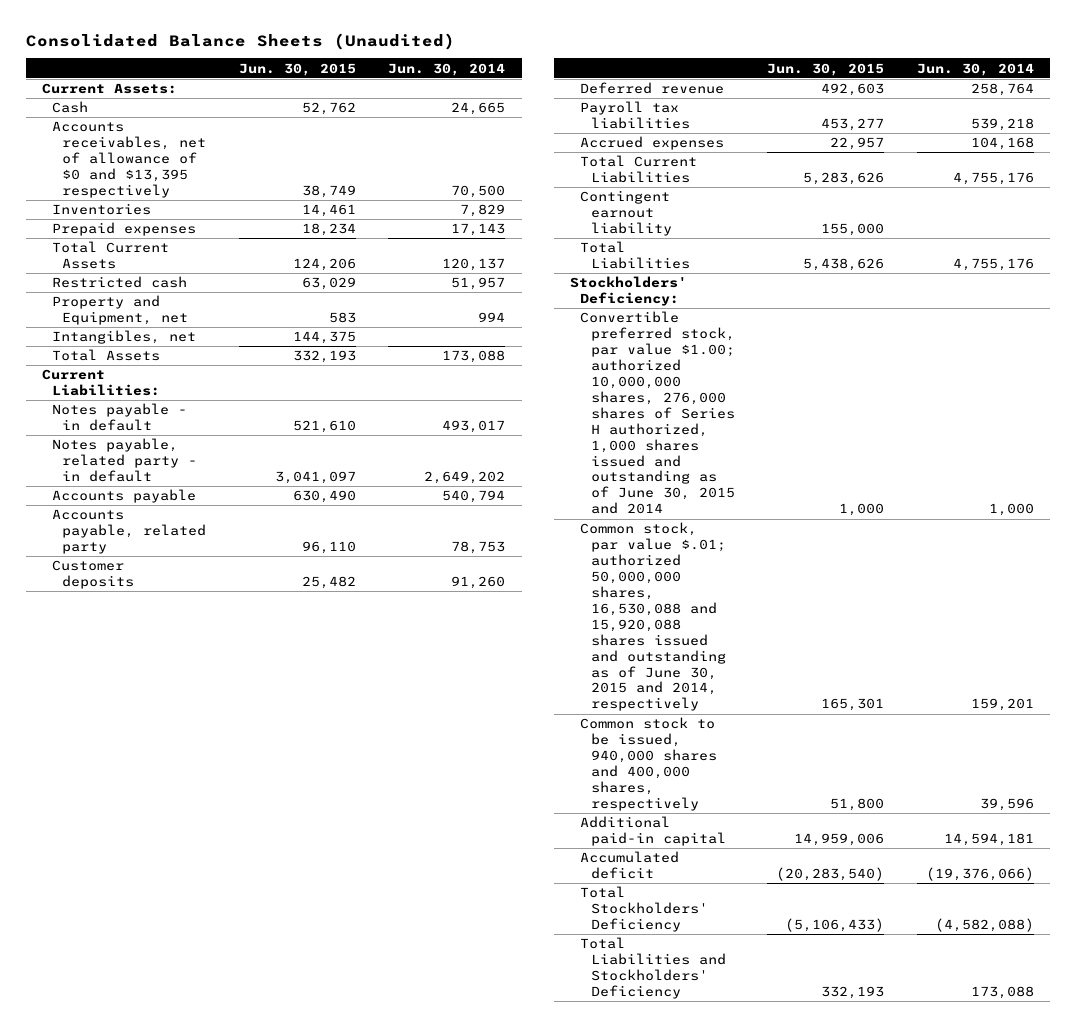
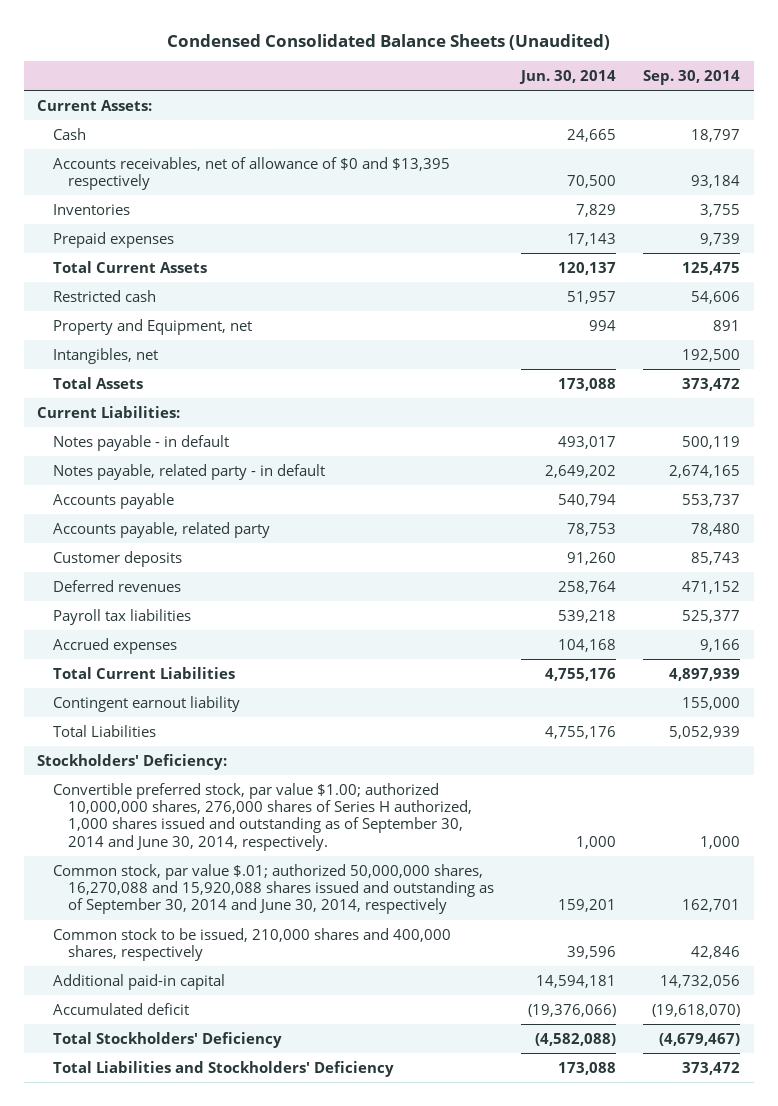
[25,32,455,50] Consolidated Balance Sheets (Unaudited) -> [166,33,610,50] Condensed Consolidated Balance Sheets (Unaudited)
[238,62,356,76] Jun. 30, 2015 -> none
none -> [643,70,741,86] Sep. 30, 2014
[580,82,725,95] Deferred revenue -> [52,579,181,592] Deferred revenues
[580,311,735,515] Convertible preferred stock, par value $1.00; authorized 10,000,000 shares, 276,000 shares of Series H authorized, 1,000 shares issued and outstanding as of June 30, 2015 and 2014 -> [52,782,473,851] Convertible preferred stock, par value $1.00; authorized 10,000,000 shares, 276,000 shares of Series H authorized, 1,000 shares issued and outstanding as of September 30, 2014 and June 30, 2014, respectively.
[580,522,726,712] Common stock, par value $.01; authorized 50,000,000 shares, 16,530,088 and 15,920,088 shares issued and outstanding as of June 30, 2015 and 2014, respectively -> [52,863,495,915] Common stock, par value $.01; authorized 50,000,000 shares, 16,270,088 and 15,920,088 shares issued and outstanding as of September 30, 2014 and June 30, 2014, respectively
[580,717,717,811] Common stock to be issued, 940,000 shares and 400,000 shares, respectively -> [52,927,451,962] Common stock to be issued, 210,000 shares and 400,000 shares, respectively

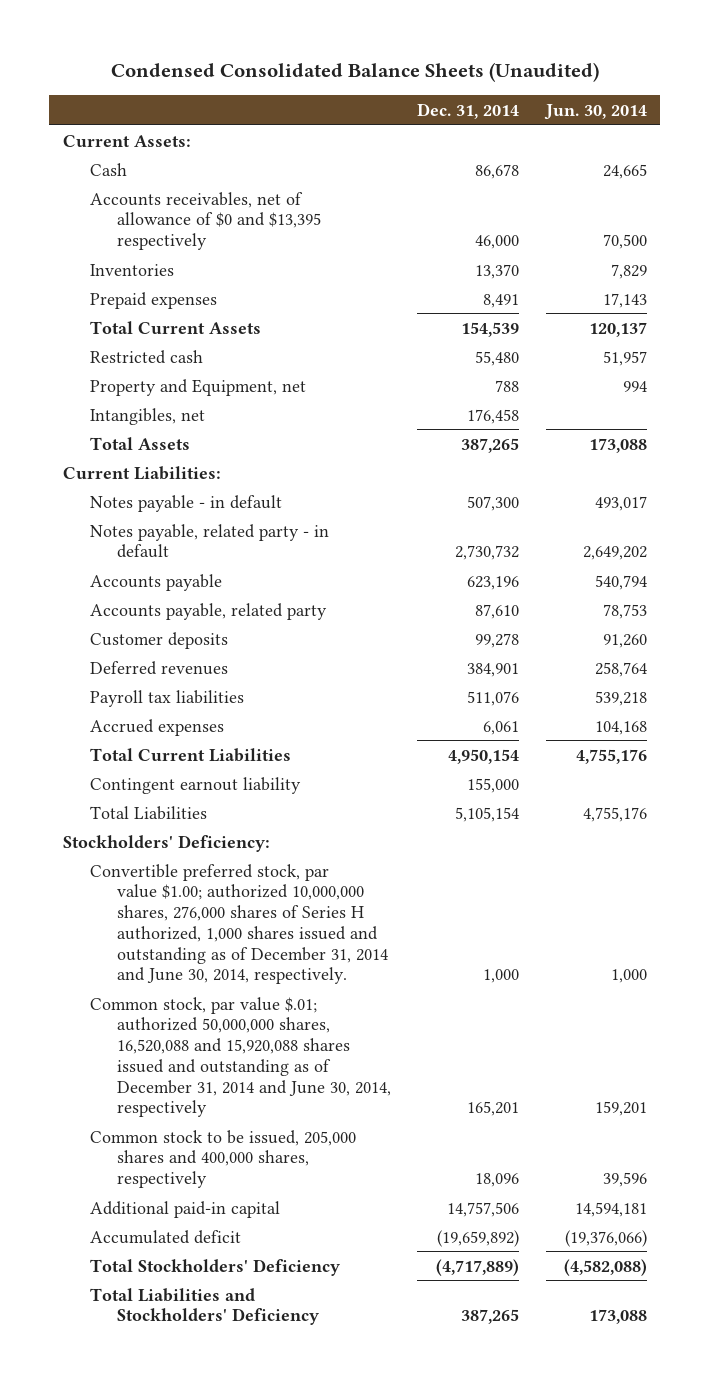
[643,70,741,86] Sep. 30, 2014 -> none
none -> [417,102,520,119] Dec. 31, 2014
[52,782,473,851] Convertible preferred stock, par value $1.00; authorized 10,000,000 shares, 276,000 shares of Series H authorized, 1,000 shares issued and outstanding as of September 30, 2014 and June 30, 2014, respectively. -> [89,863,388,985] Convertible preferred stock, par value $1.00; authorized 10,000,000 shares, 276,000 shares of Series H authorized, 1,000 shares issued and outstanding as of December 31, 2014 and June 30, 2014, respectively.
[52,863,495,915] Common stock, par value $.01; authorized 50,000,000 shares, 16,270,088 and 15,920,088 shares issued and outstanding as of September 30, 2014 and June 30, 2014, respectively -> [89,996,391,1118] Common stock, par value $.01; authorized 50,000,000 shares, 16,520,088 and 15,920,088 shares issued and outstanding as of December 31, 2014 and June 30, 2014, respectively
[52,927,451,962] Common stock to be issued, 210,000 shares and 400,000 shares, respectively -> [89,1129,356,1189] Common stock to be issued, 205,000 shares and 400,000 shares, respectively

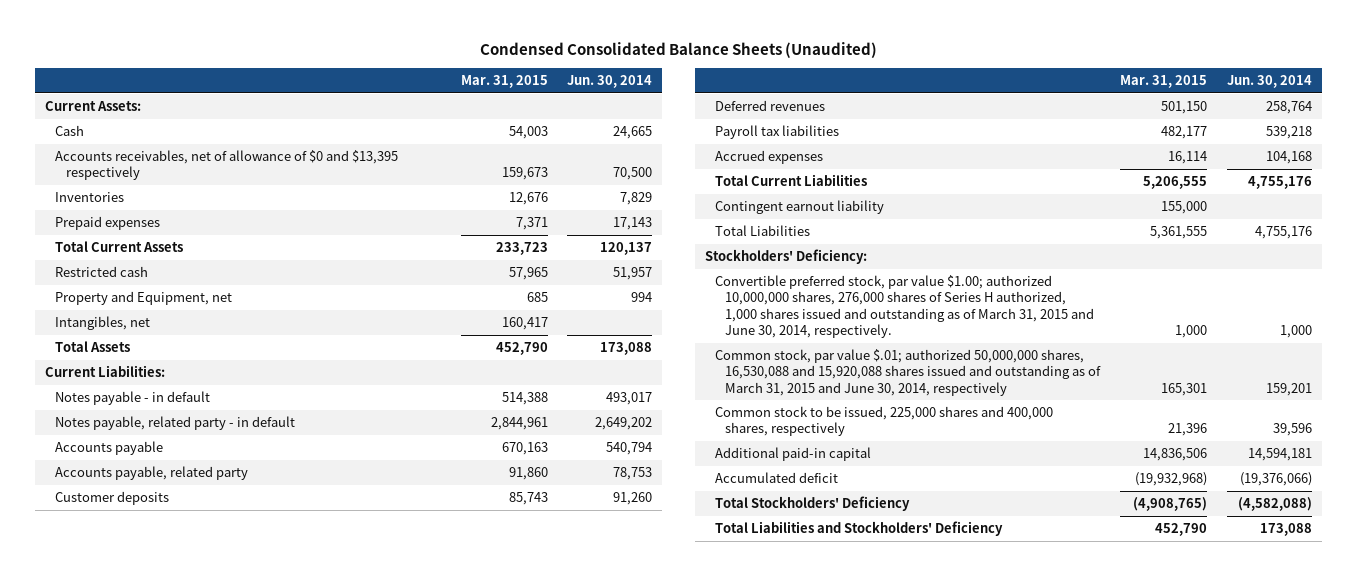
[417,102,520,119] Dec. 31, 2014 -> none
none -> [460,75,548,89] Mar. 31, 2015
[89,863,388,985] Convertible preferred stock, par value $1.00; authorized 10,000,000 shares, 276,000 shares of Series H authorized, 1,000 shares issued and outstanding as of December 31, 2014 and June 30, 2014, respectively. -> [714,275,1095,339] Convertible preferred stock, par value $1.00; authorized 10,000,000 shares, 276,000 shares of Series H authorized, 1,000 shares issued and outstanding as of March 31, 2015 and June 30, 2014, respectively.
[89,996,391,1118] Common stock, par value $.01; authorized 50,000,000 shares, 16,520,088 and 15,920,088 shares issued and outstanding as of December 31, 2014 and June 30, 2014, respectively -> [714,349,1102,396] Common stock, par value $.01; authorized 50,000,000 shares, 16,530,088 and 15,920,088 shares issued and outstanding as of March 31, 2015 and June 30, 2014, respectively
[89,1129,356,1189] Common stock to be issued, 205,000 shares and 400,000 shares, respectively -> [714,406,1053,437] Common stock to be issued, 225,000 shares and 400,000 shares, respectively

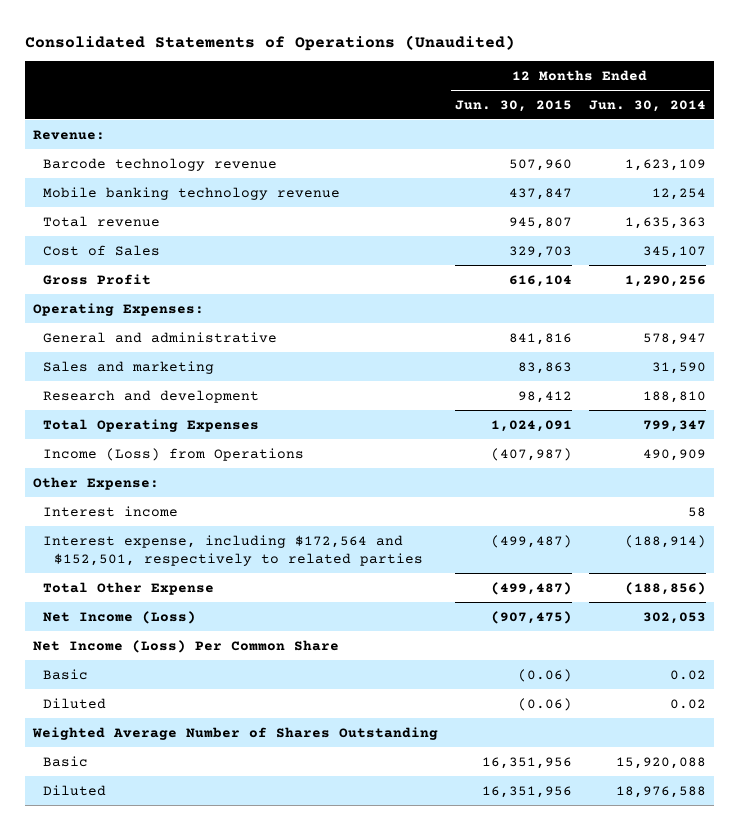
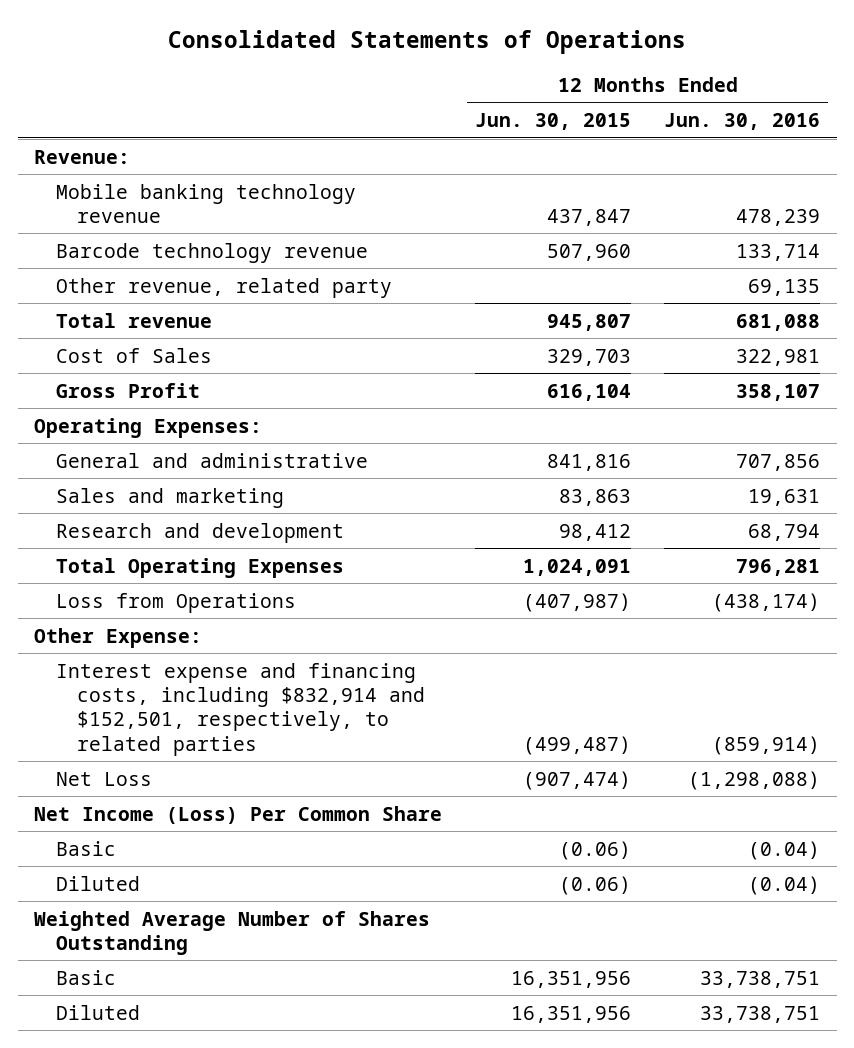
[24,35,515,52] Consolidated Statements of Operations (Unaudited) -> [168,30,687,55] Consolidated Statements of Operations
[588,99,706,112] Jun. 30, 2014 -> none
none -> [664,113,821,131] Jun. 30, 2016
[43,157,278,171] Barcode technology revenue -> [55,242,368,263] Barcode technology revenue
none -> [55,277,392,298] Other revenue, related party
[43,447,305,461] Income (Loss) from Operations -> [55,592,296,613] Loss from Operations
[43,505,179,517] Interest income -> none
[43,581,215,595] Total Other Expense -> none
[43,534,423,566] Interest expense, including $172,564 and $152,501, respectively to related parties -> [55,662,425,756] Interest expense and financing costs, including $832,914 and $152,501, respectively, to related parties
[43,610,197,624] Net Income (Loss) -> [55,771,152,786] Net Loss
[491,610,573,624] (907,475) -> [523,770,632,790] (907,474)

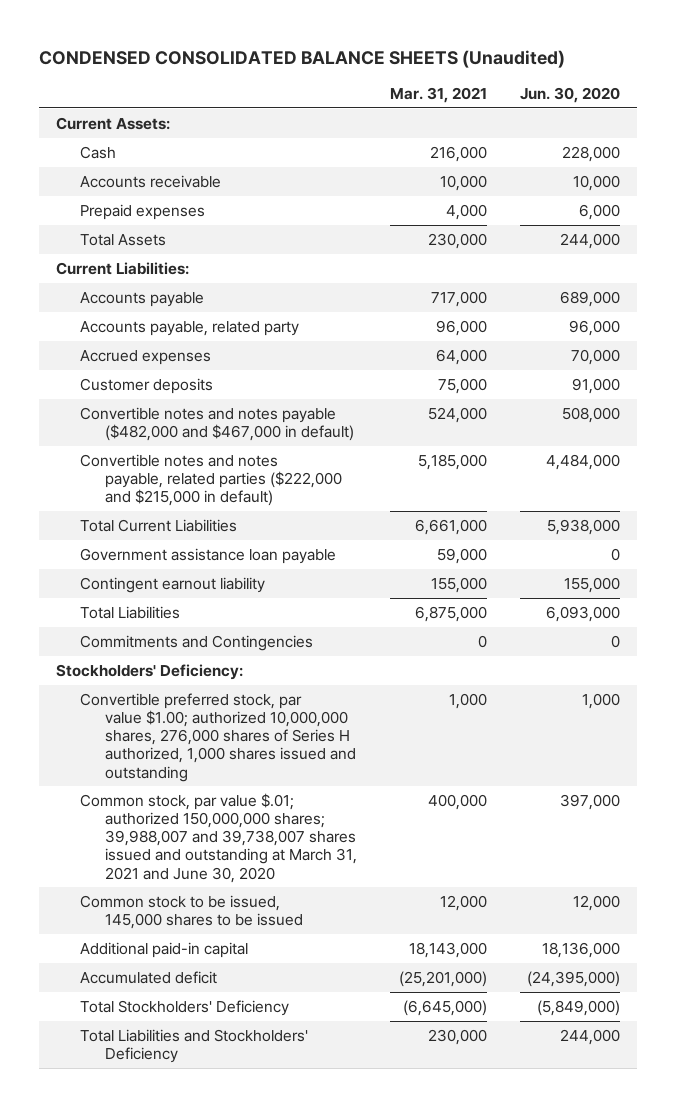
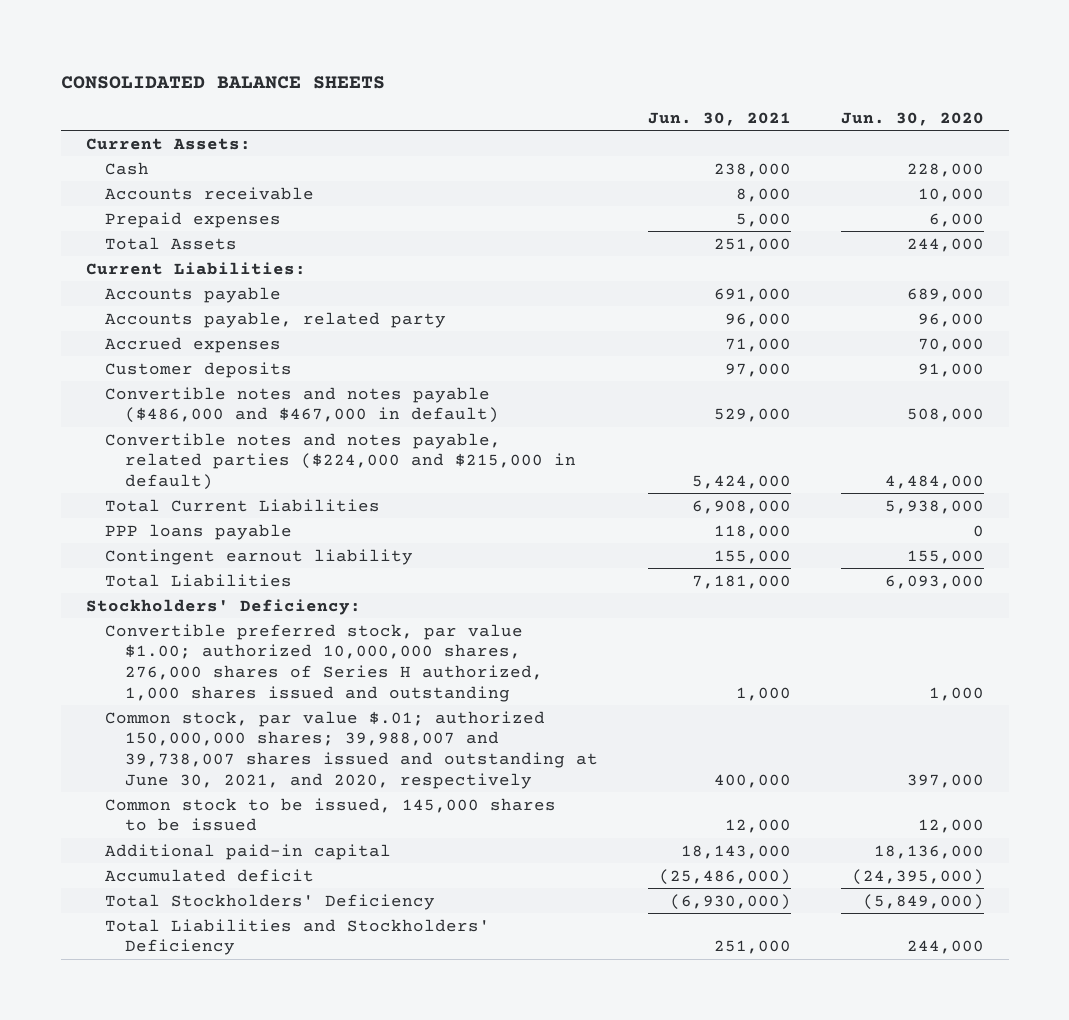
[39,49,566,68] CONDENSED CONSOLIDATED BALANCE SHEETS (Unaudited) -> [60,75,385,89] CONSOLIDATED BALANCE SHEETS
[390,87,488,104] Mar. 31, 2021 -> none
none -> [647,111,791,126] Jun. 30, 2021
[80,406,354,442] Convertible notes and notes payable ($482,000 and $467,000 in default) -> [105,386,500,424] Convertible notes and notes payable ($486,000 and $467,000 in default)
[80,453,342,507] Convertible notes and notes payable, related parties ($222,000 and $215,000 in default) -> [105,432,577,490] Convertible notes and notes payable, related parties ($224,000 and $215,000 in default)
[80,547,337,564] Government assistance loan payable -> none
none -> [105,523,293,540] PPP loans payable
[80,634,314,651] Commitments and Contingencies -> none
[80,792,357,883] Common stock, par value $.01; authorized 150,000,000 shares; 39,988,007 and 39,738,007 shares issued and outstanding at March 31, 2021 and June 30, 2020 -> [105,710,599,789] Common stock, par value $.01; authorized 150,000,000 shares; 39,988,007 and 39,738,007 shares issued and outstanding at June 30, 2021, and 2020, respectively

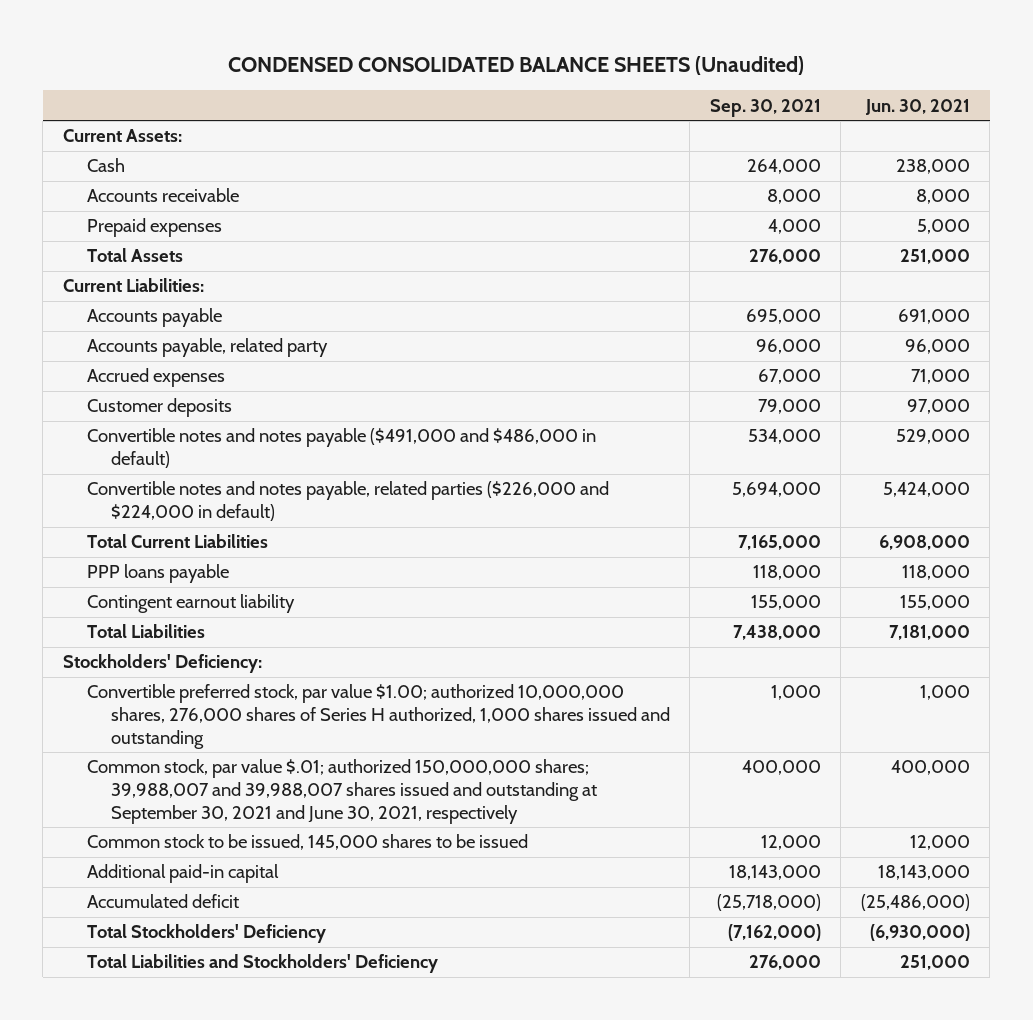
[60,75,385,89] CONSOLIDATED BALANCE SHEETS -> [228,55,805,75] CONDENSED CONSOLIDATED BALANCE SHEETS (Unaudited)
[840,111,984,126] Jun. 30, 2020 -> none
none -> [709,98,821,117] Sep. 30, 2021
[105,386,500,424] Convertible notes and notes payable ($486,000 and $467,000 in default) -> [86,428,596,469] Convertible notes and notes payable ($491,000 and $486,000 in default)
[105,432,577,490] Convertible notes and notes payable, related parties ($224,000 and $215,000 in default) -> [86,481,609,522] Convertible notes and notes payable, related parties ($226,000 and $224,000 in default)
[105,710,599,789] Common stock, par value $.01; authorized 150,000,000 shares; 39,988,007 and 39,738,007 shares issued and outstanding at June 30, 2021, and 2020, respectively -> [86,759,597,824] Common stock, par value $.01; authorized 150,000,000 shares; 39,988,007 and 39,988,007 shares issued and outstanding at September 30, 2021 and June 30, 2021, respectively

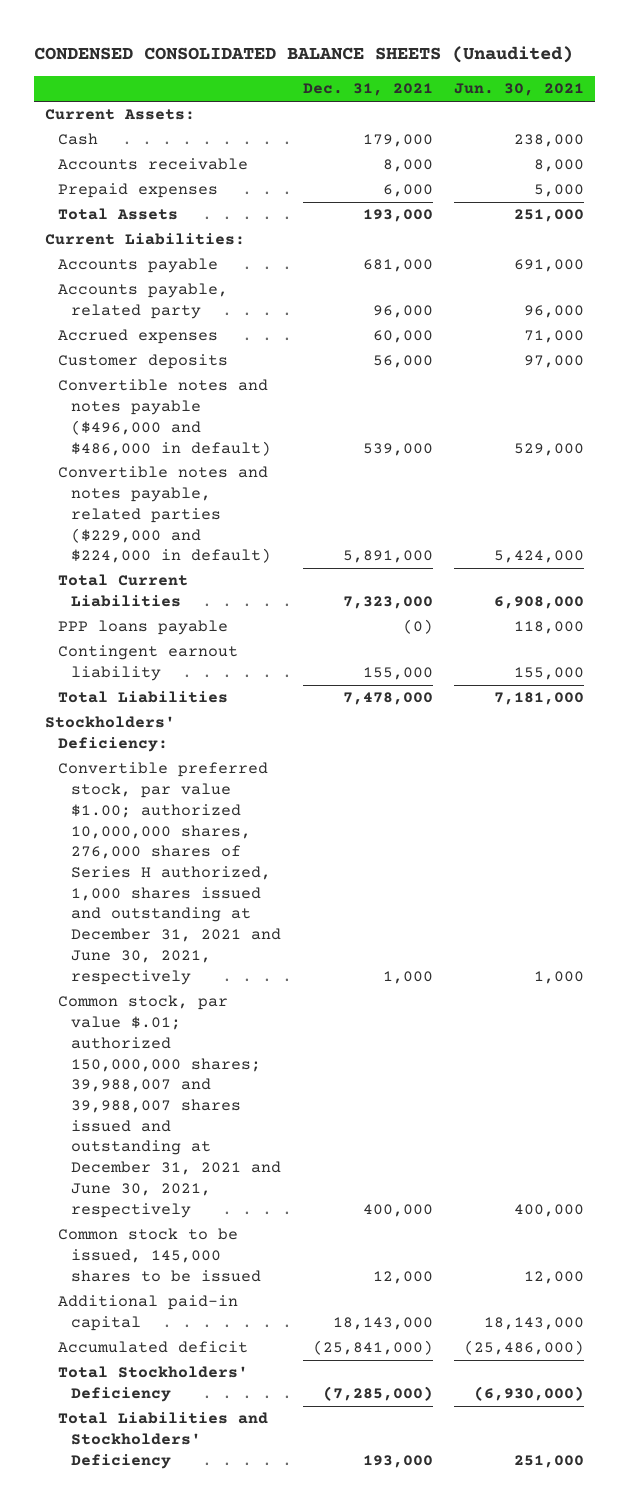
[709,98,821,117] Sep. 30, 2021 -> none
none -> [302,83,433,97] Dec. 31, 2021
[86,428,596,469] Convertible notes and notes payable ($491,000 and $486,000 in default) -> [57,379,271,456] Convertible notes and notes payable ($496,000 and $486,000 in default)
[86,481,609,522] Convertible notes and notes payable, related parties ($226,000 and $224,000 in default) -> [57,466,271,564] Convertible notes and notes payable, related parties ($229,000 and $224,000 in default)
[86,684,670,749] Convertible preferred stock, par value $1.00; authorized 10,000,000 shares, 276,000 shares of Series H authorized, 1,000 shares issued and outstanding -> [57,762,281,985] Convertible preferred stock, par value $1.00; authorized 10,000,000 shares, 276,000 shares of Series H authorized, 1,000 shares issued and outstanding at December 31, 2021 and June 30, 2021, respectively
[86,759,597,824] Common stock, par value $.01; authorized 150,000,000 shares; 39,988,007 and 39,988,007 shares issued and outstanding at September 30, 2021 and June 30, 2021, respectively -> [57,995,281,1218] Common stock, par value $.01; authorized 150,000,000 shares; 39,988,007 and 39,988,007 shares issued and outstanding at December 31, 2021 and June 30, 2021, respectively

